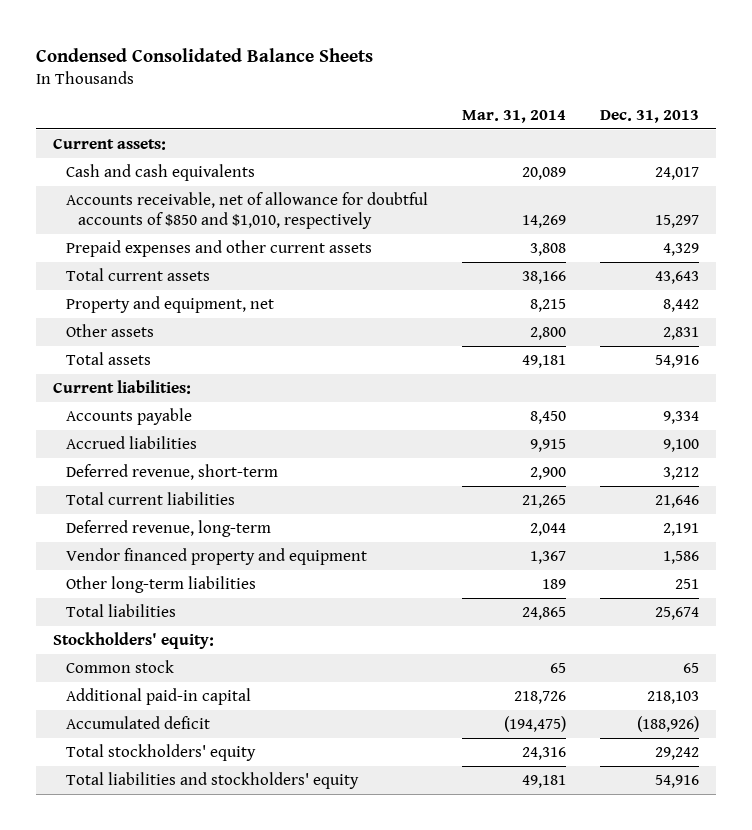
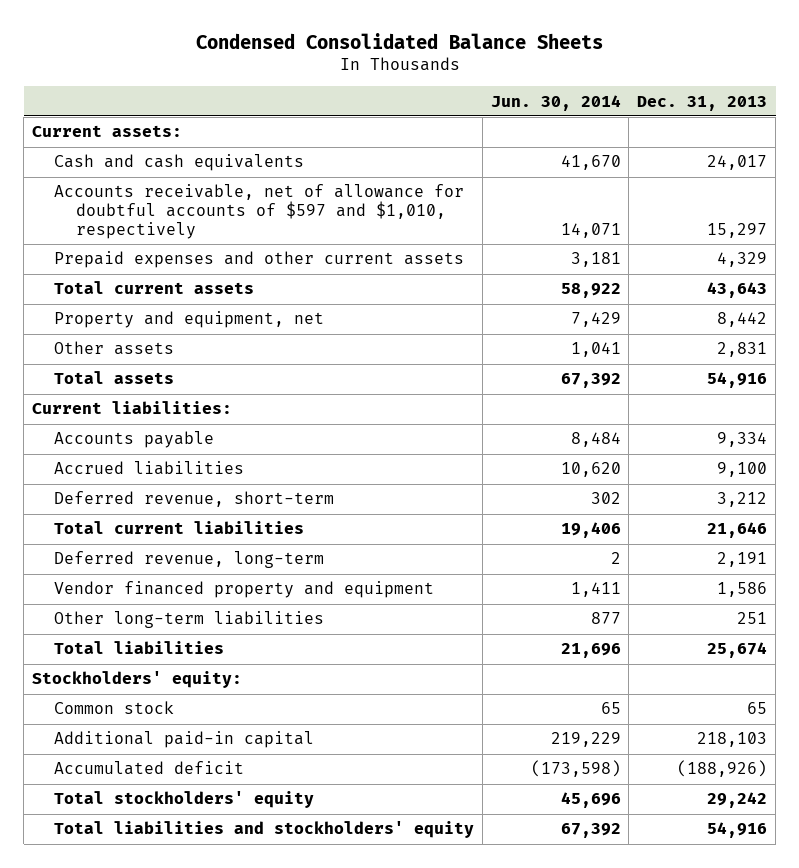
[461,109,566,123] Mar. 31, 2014 -> none
none -> [490,94,621,111] Jun. 30, 2014
[65,192,428,230] Accounts receivable, net of allowance for doubtful accounts of $850 and $1,010, respectively -> [54,184,465,239] Accounts receivable, net of allowance for doubtful accounts of $597 and $1,010, respectively

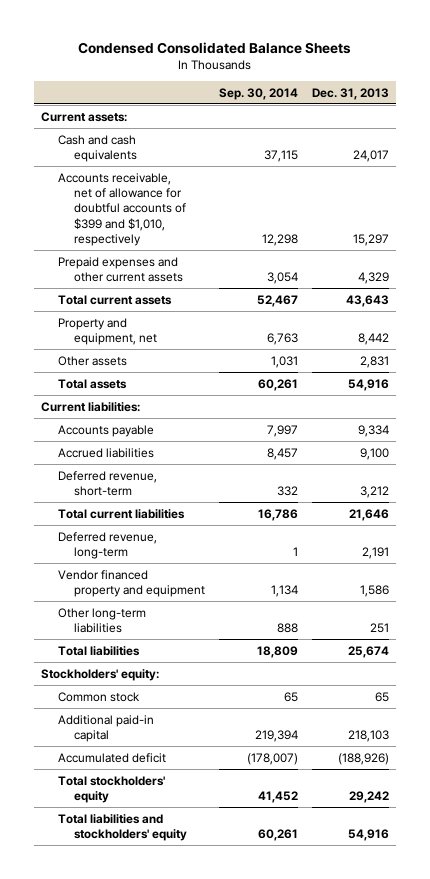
[490,94,621,111] Jun. 30, 2014 -> none
none -> [219,87,299,100] Sep. 30, 2014
[54,184,465,239] Accounts receivable, net of allowance for doubtful accounts of $597 and $1,010, respectively -> [57,172,187,246] Accounts receivable, net of allowance for doubtful accounts of $399 and $1,010, respectively

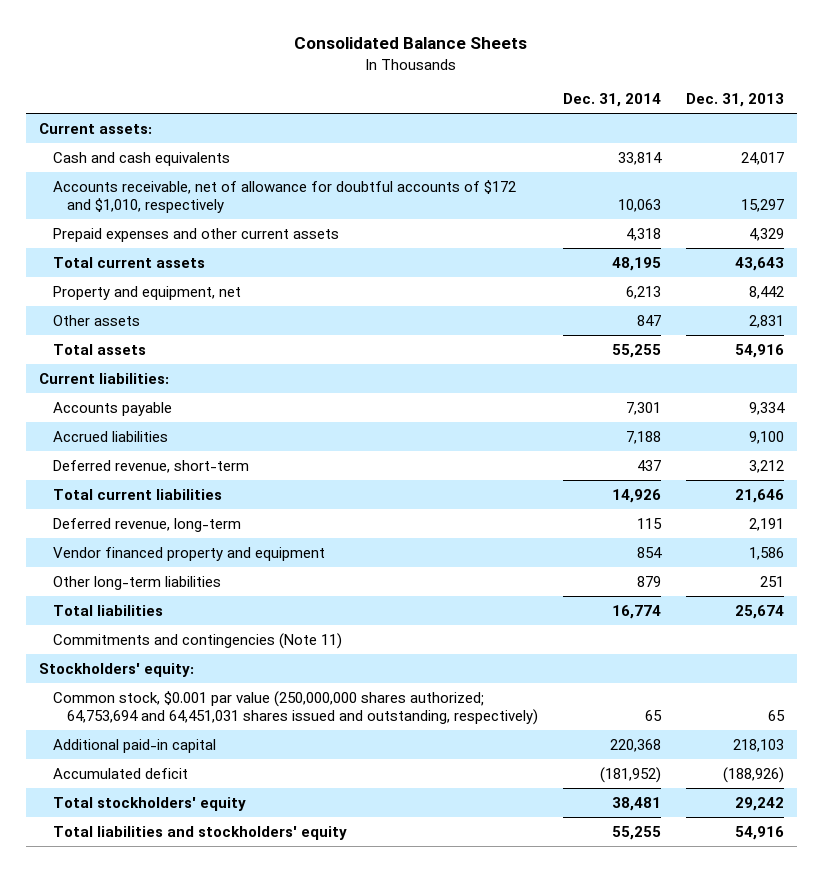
[78,41,352,54] Condensed Consolidated Balance Sheets -> [294,37,528,50] Consolidated Balance Sheets
[219,87,299,100] Sep. 30, 2014 -> none
none -> [563,93,662,108] Dec. 31, 2014
[57,172,187,246] Accounts receivable, net of allowance for doubtful accounts of $399 and $1,010, respectively -> [52,179,516,214] Accounts receivable, net of allowance for doubtful accounts of $172 and $1,010, respectively
none -> [52,632,342,649] Commitments and contingencies (Note 11)
[57,691,140,702] Common stock -> [52,690,539,726] Common stock, $0.001 par value (250,000,000 shares authorized; 64,753,694 and 64,451,031 shares issued and outstanding, respectively)

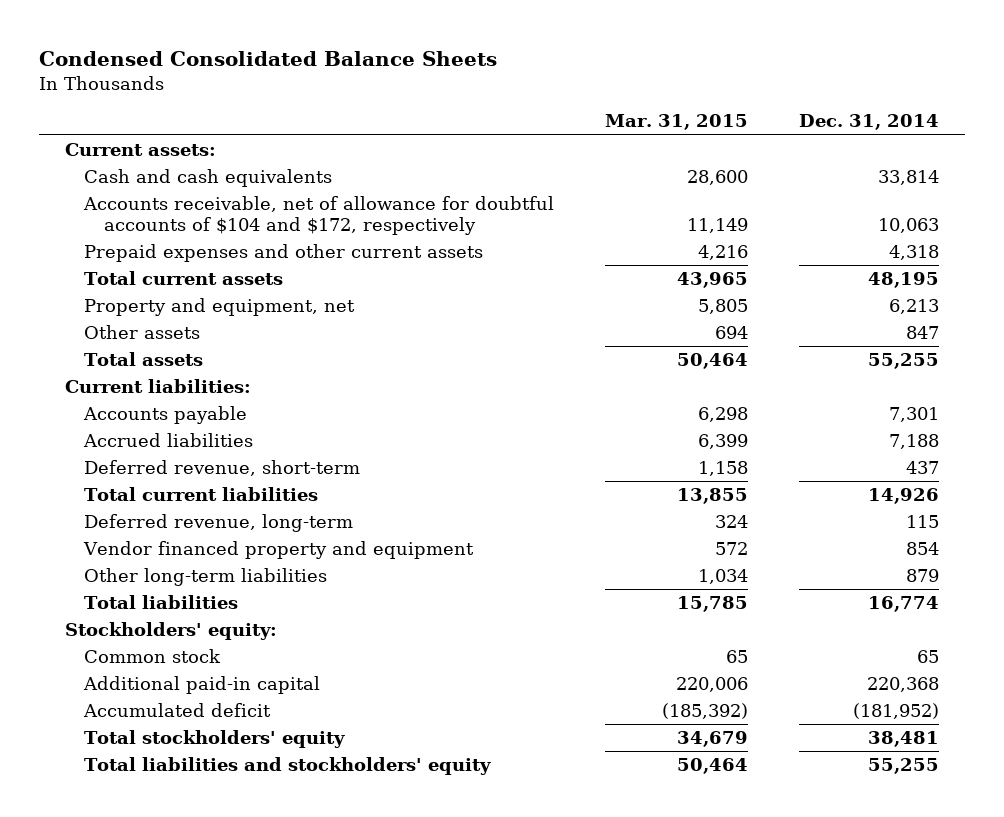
[294,37,528,50] Consolidated Balance Sheets -> [39,51,498,67] Condensed Consolidated Balance Sheets
[686,93,785,108] Dec. 31, 2013 -> none
none -> [605,114,749,131] Mar. 31, 2015
[52,179,516,214] Accounts receivable, net of allowance for doubtful accounts of $172 and $1,010, respectively -> [83,195,555,235] Accounts receivable, net of allowance for doubtful accounts of $104 and $172, respectively
[52,632,342,649] Commitments and contingencies (Note 11) -> none
[52,690,539,726] Common stock, $0.001 par value (250,000,000 shares authorized; 64,753,694 and 64,451,031 shares issued and outstanding, respectively) -> [84,648,222,663] Common stock

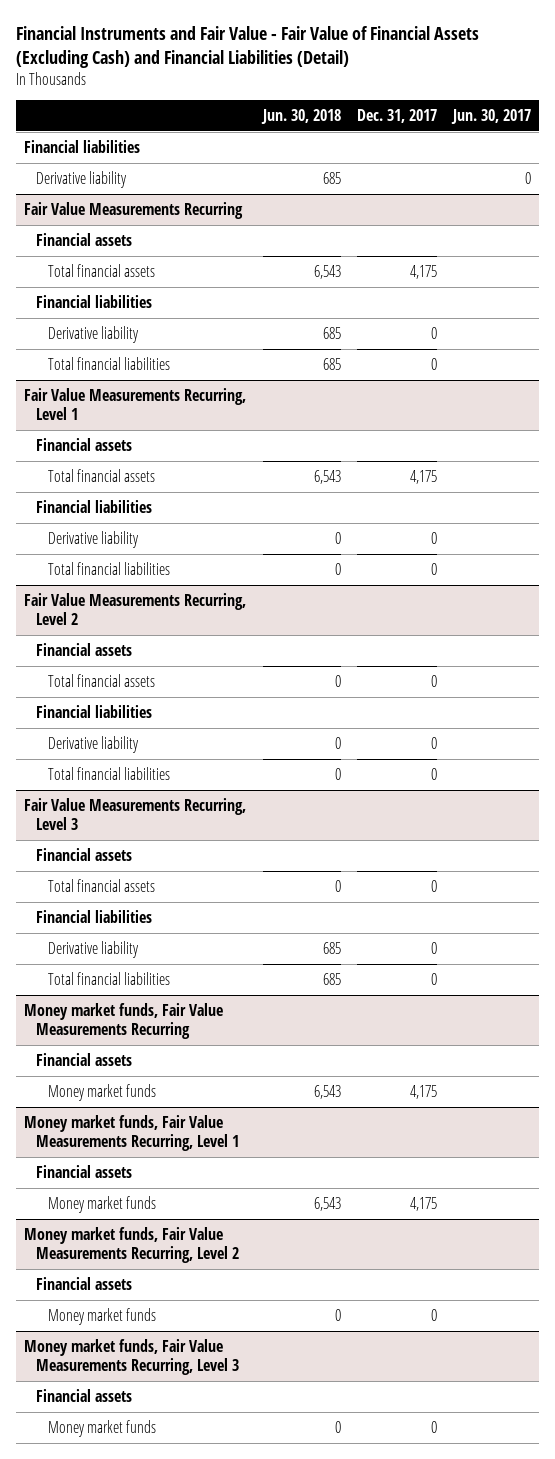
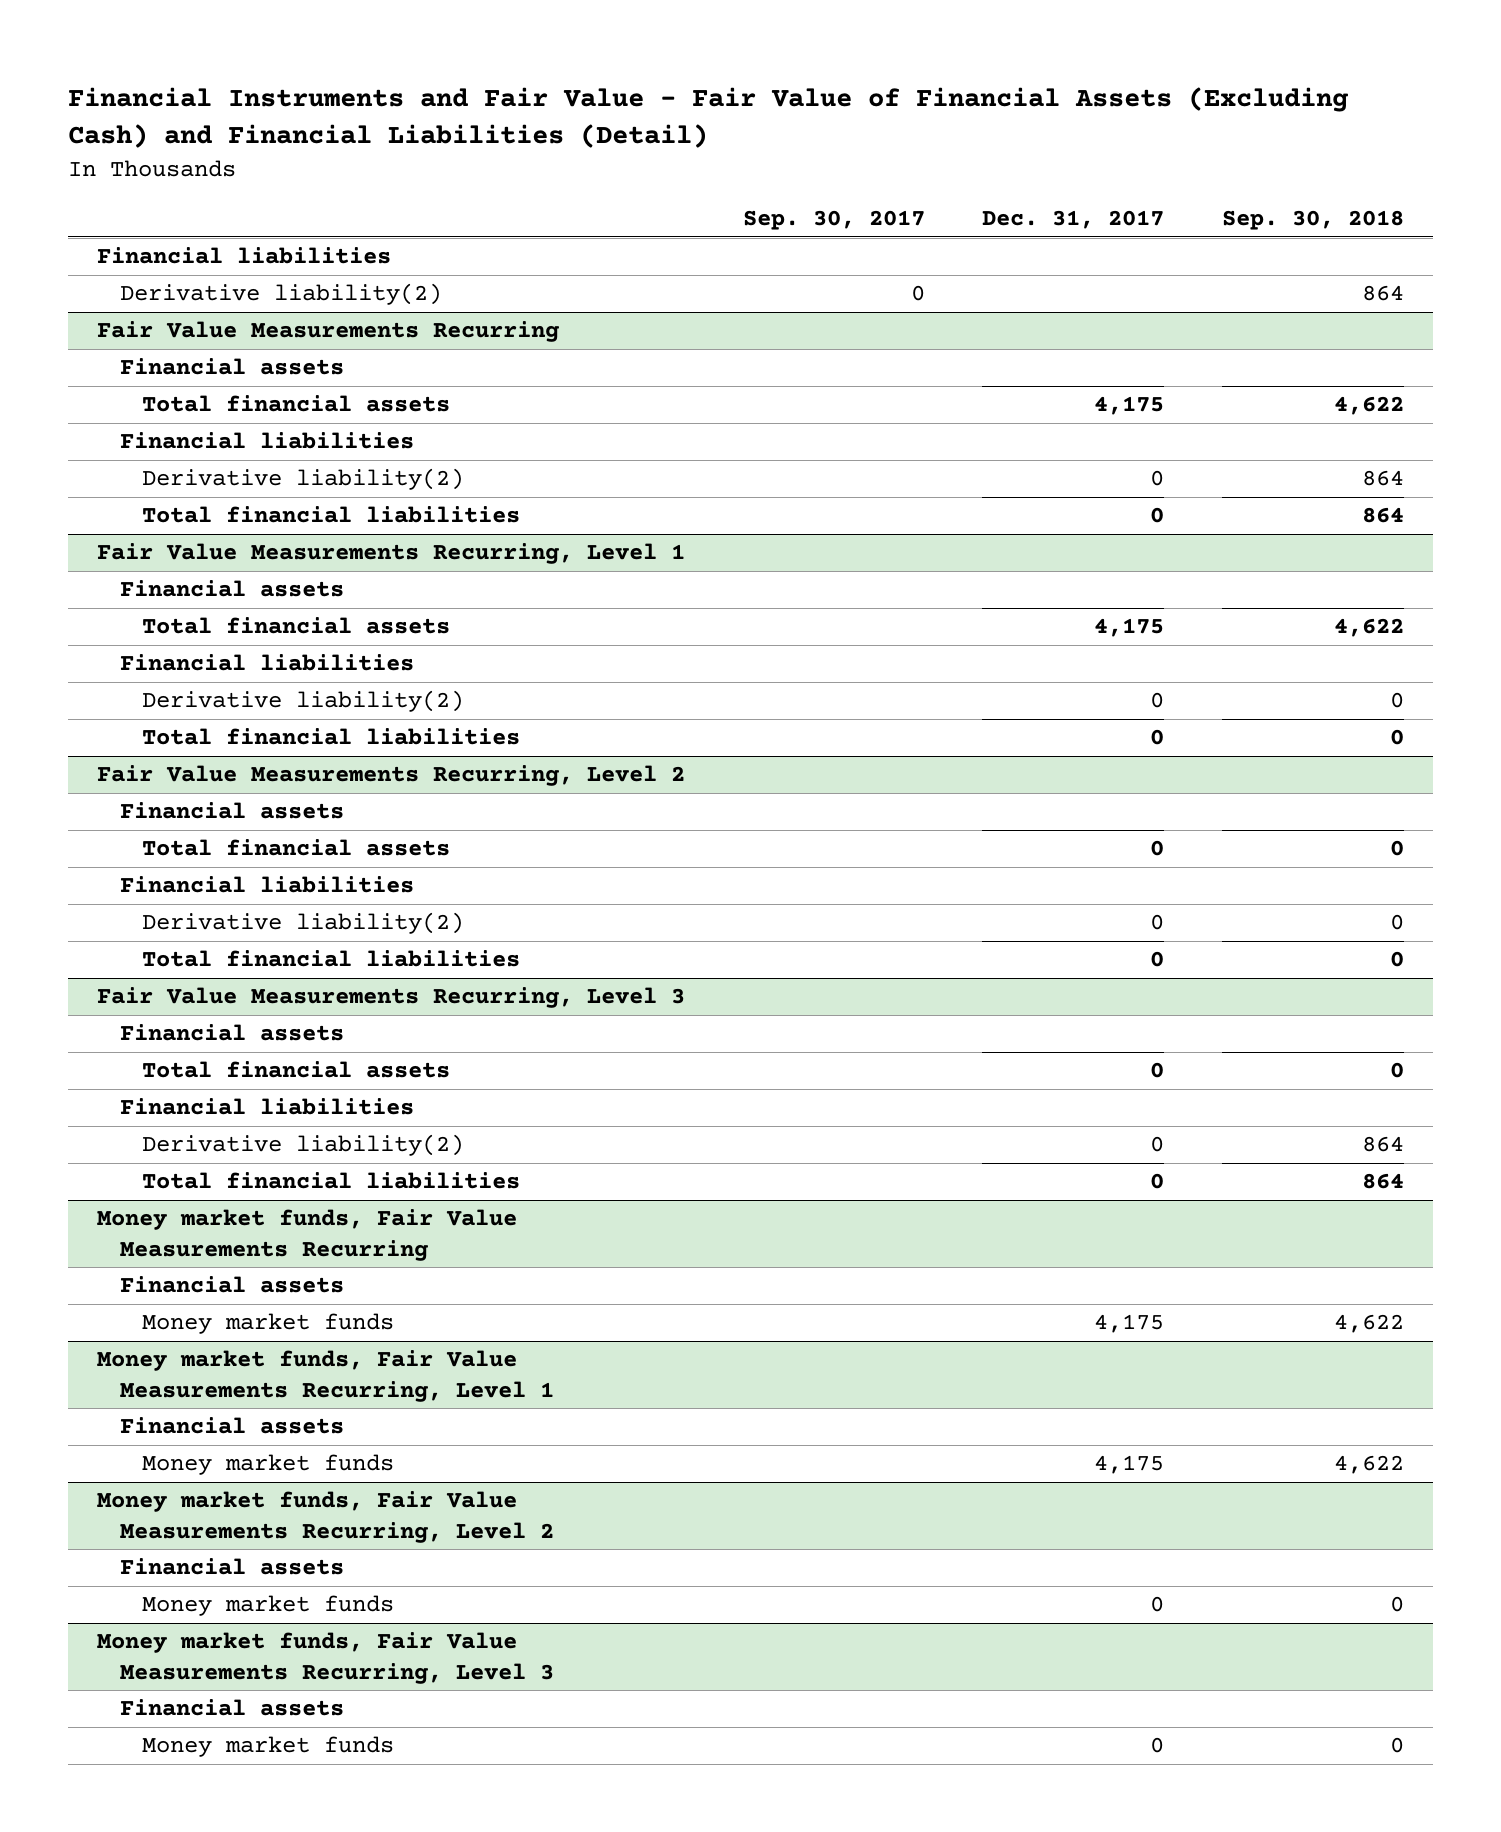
[260,108,341,124] Jun. 30, 2018 -> none
[451,108,532,124] Jun. 30, 2017 -> none
none -> [742,210,925,231] Sep. 30, 2017
none -> [1221,210,1404,231] Sep. 30, 2018
[36,170,128,188] Derivative liability -> [119,283,442,306] Derivative liability(2)
[48,325,140,343] Derivative liability -> [141,468,464,491] Derivative liability(2)
[48,530,140,548] Derivative liability -> [141,690,464,713] Derivative liability(2)
[48,735,140,753] Derivative liability -> [141,912,464,935] Derivative liability(2)
[48,940,140,958] Derivative liability -> [141,1134,464,1157] Derivative liability(2)

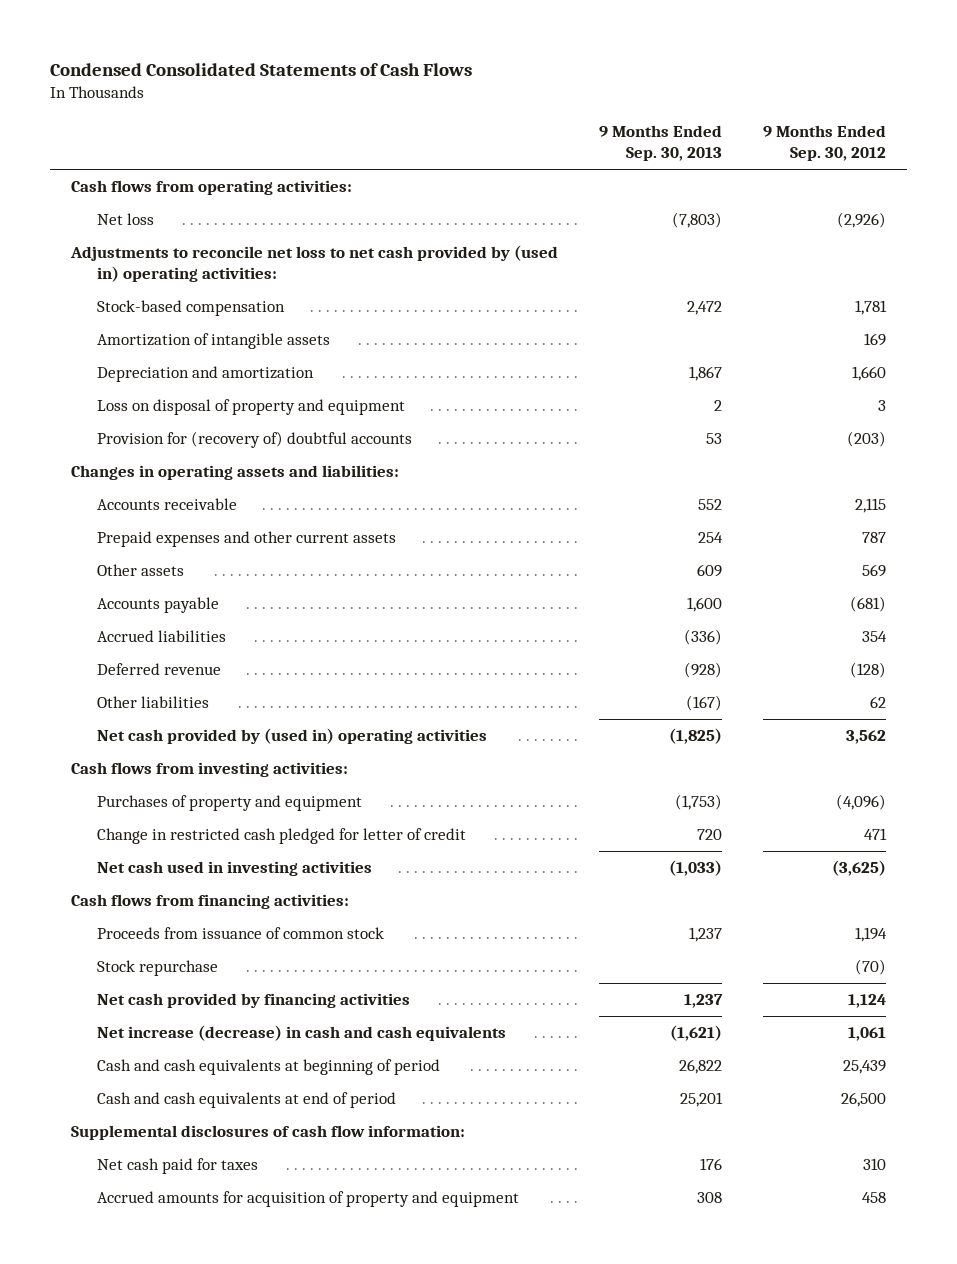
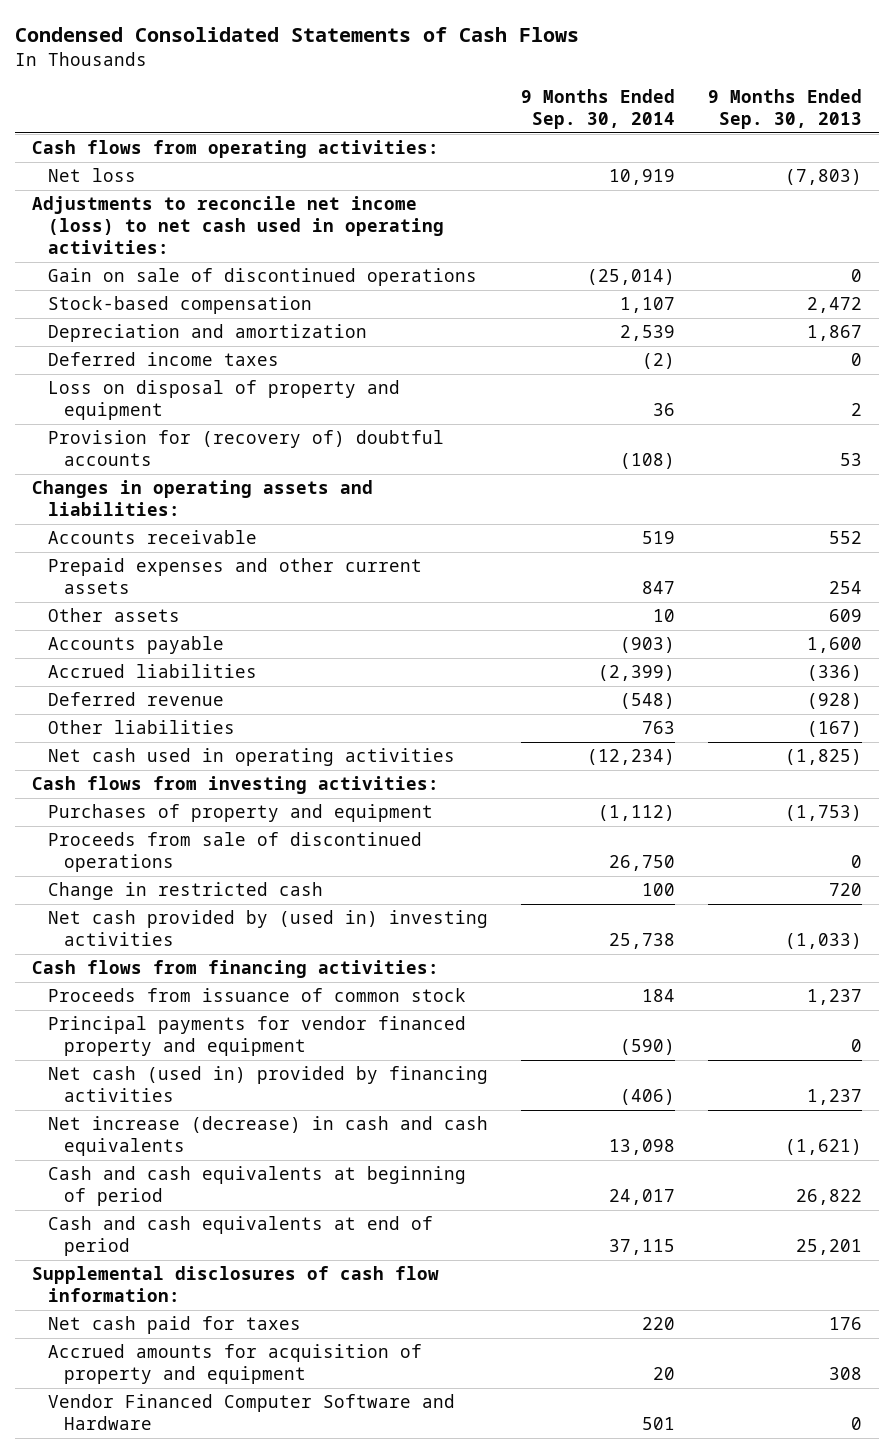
[763,125,887,162] 9 Months Ended Sep. 30, 2012 -> none
none -> [521,89,676,130] 9 Months Ended Sep. 30, 2014
[69,245,558,283] Adjustments to reconcile net loss to net cash provided by (used in) operating activities: -> [31,196,444,254] Adjustments to reconcile net income (loss) to net cash used in operating activities:
none -> [47,268,477,287] Gain on sale of discontinued operations
[96,333,330,350] Amortization of intangible assets -> none
none -> [47,352,279,367] Deferred income taxes
[96,728,487,745] Net cash provided by (used in) operating activities -> [47,748,455,767] Net cash used in operating activities
[96,828,466,845] Change in restricted cash pledged for letter of credit -> none
none -> [47,832,422,873] Proceeds from sale of discontinued operations
none -> [47,882,323,901] Change in restricted cash
[96,861,372,877] Net cash used in investing activities -> [47,910,488,947] Net cash provided by (used in) investing activities
[96,960,218,977] Stock repurchase -> none
none -> [47,1016,466,1057] Principal payments for vendor financed property and equipment
[96,993,410,1009] Net cash provided by financing activities -> [47,1066,488,1103] Net cash (used in) provided by financing activities
none -> [47,1394,455,1431] Vendor Financed Computer Software and Hardware

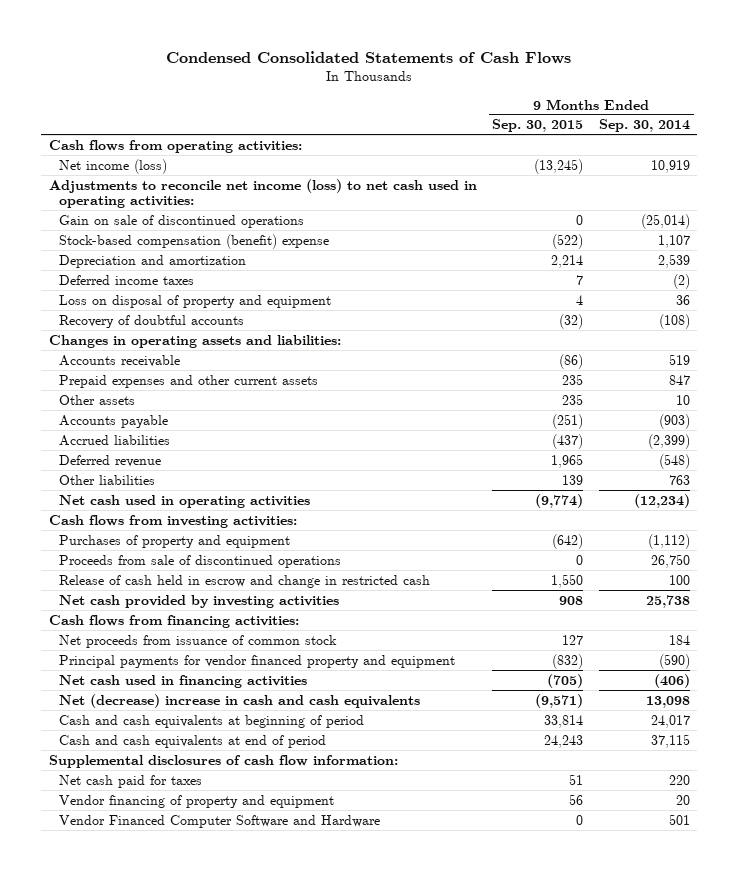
[708,89,863,130] 9 Months Ended Sep. 30, 2013 -> none
none -> [492,119,584,133] Sep. 30, 2015
[47,168,136,183] Net loss -> [58,158,167,174] Net income (loss)
[47,296,312,315] Stock-based compensation -> [58,233,329,249] Stock-based compensation (benefit) expense
[47,430,444,467] Provision for (recovery of) doubtful accounts -> [58,314,244,328] Recovery of doubtful accounts
[47,882,323,901] Change in restricted cash -> [58,574,430,588] Release of cash held in escrow and change in restricted cash
[47,910,488,947] Net cash provided by (used in) investing activities -> [58,594,339,608] Net cash provided by investing activities
[47,988,466,1003] Proceeds from issuance of common stock -> [58,634,337,648] Net proceeds from issuance of common stock
[47,1066,488,1103] Net cash (used in) provided by financing activities -> [58,674,307,688] Net cash used in financing activities
[47,1116,488,1157] Net increase (decrease) in cash and cash equivalents -> [58,693,420,708] Net (decrease) increase in cash and cash equivalents
[47,1344,422,1385] Accrued amounts for acquisition of property and equipment -> [58,794,334,808] Vendor financing of property and equipment

